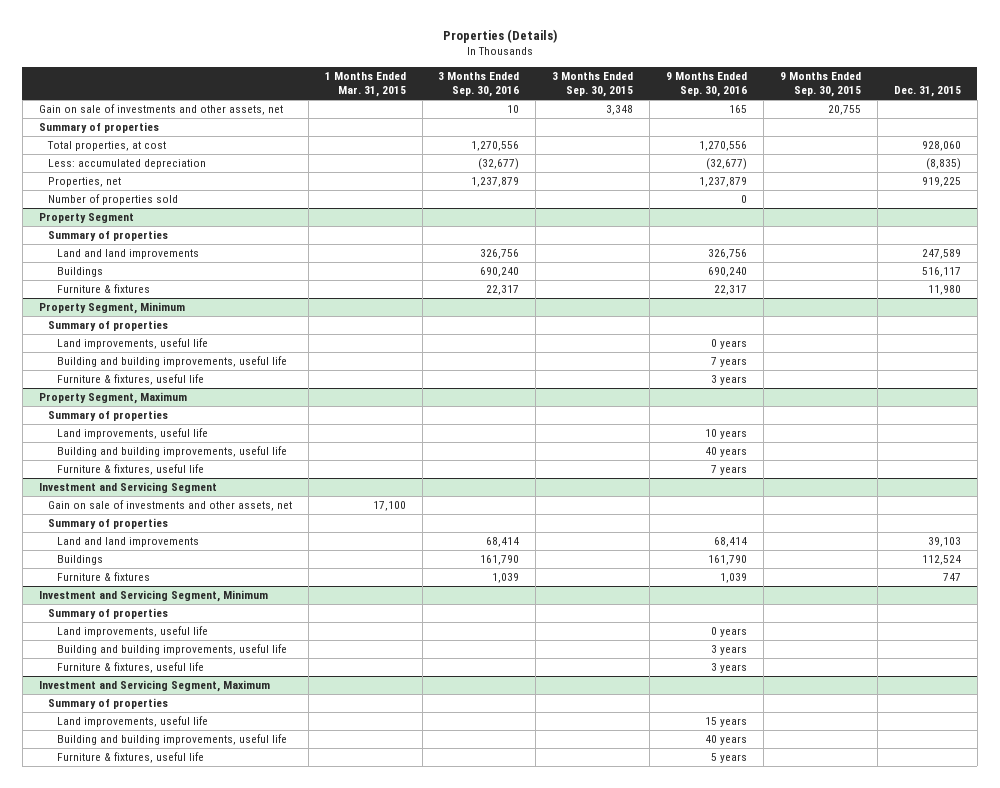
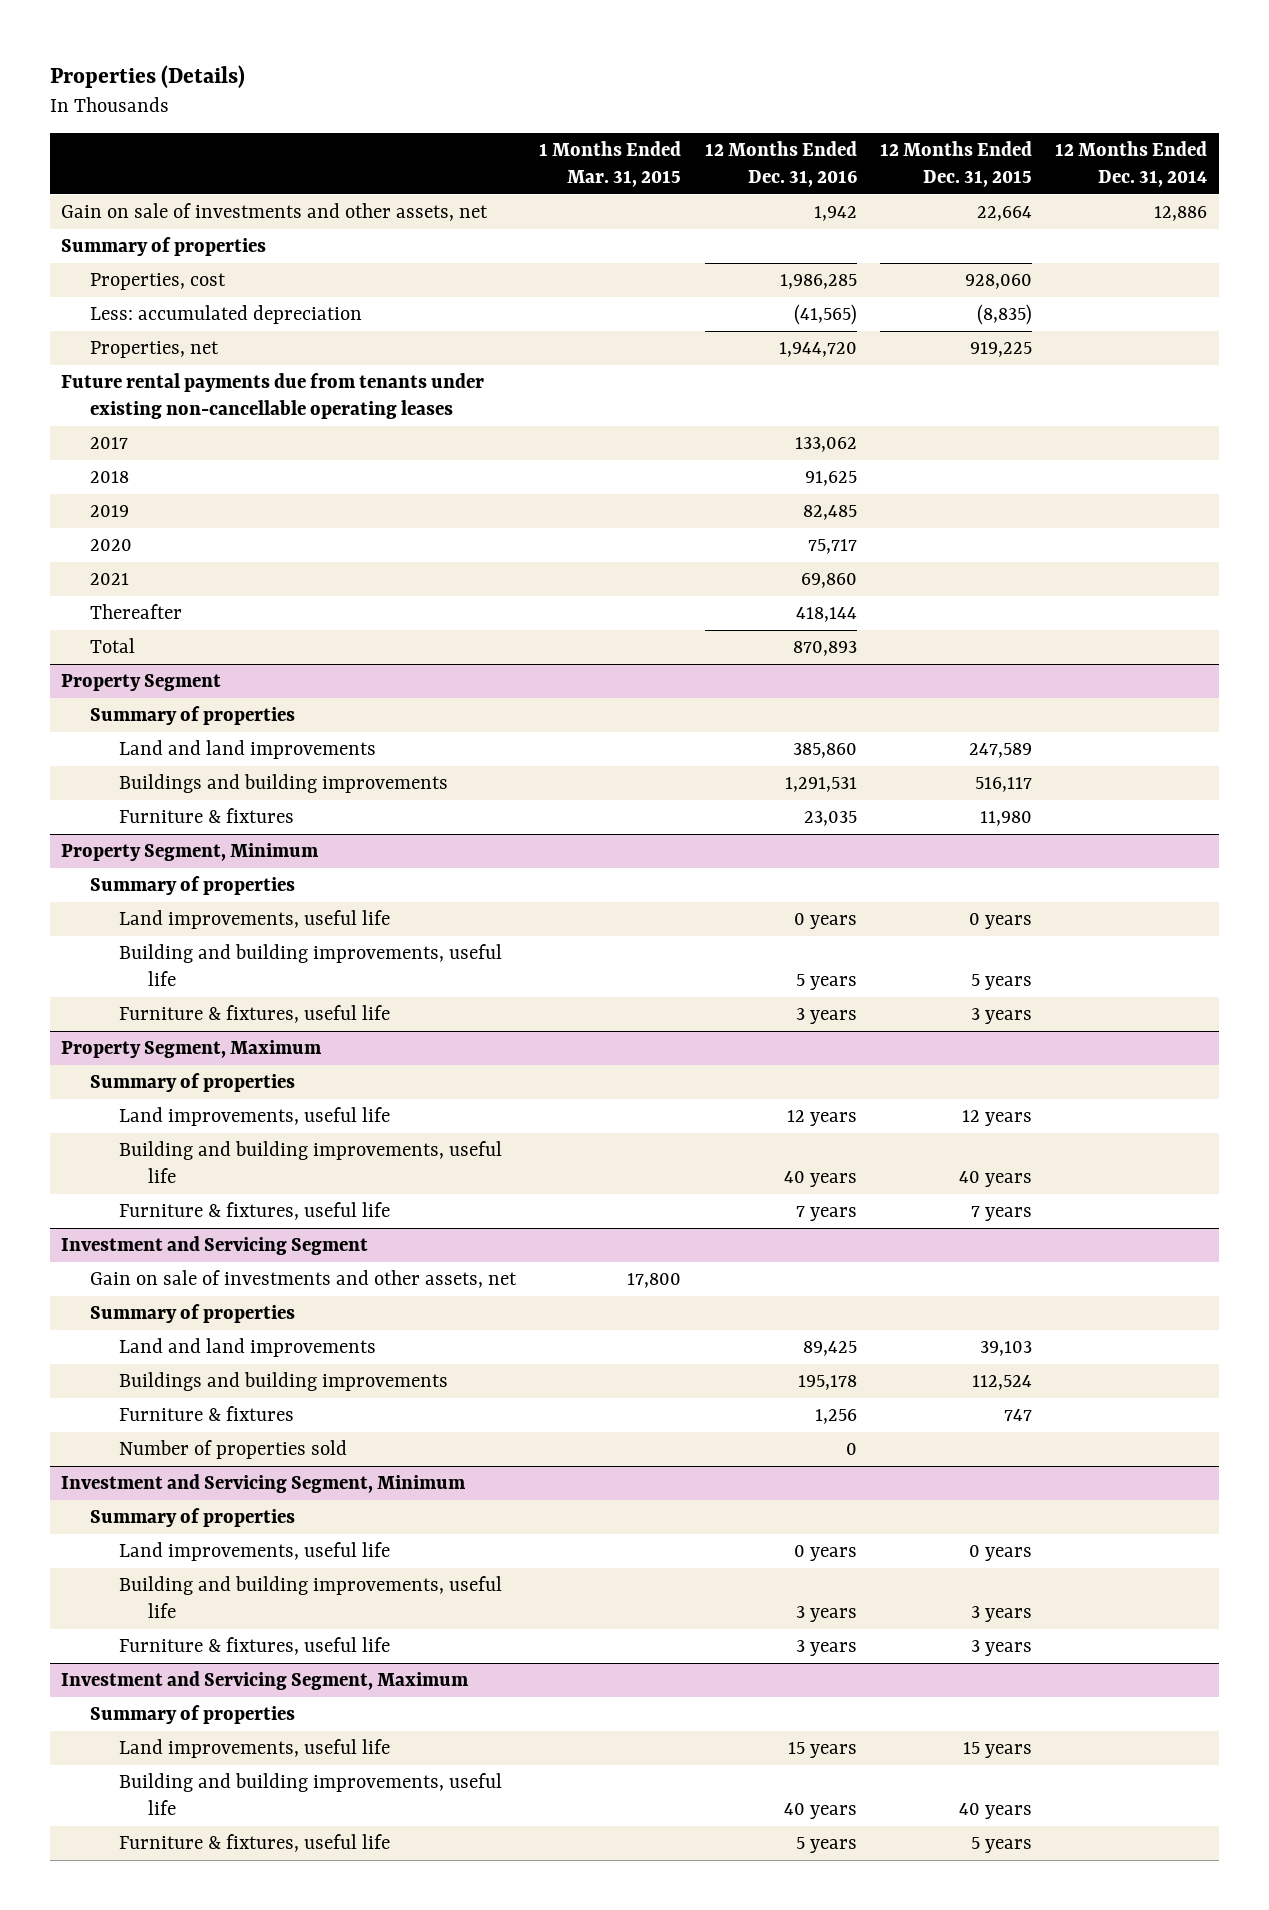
[438,71,520,98] 3 Months Ended Sep. 30, 2016 -> none
[552,71,634,98] 3 Months Ended Sep. 30, 2015 -> none
[666,71,748,98] 9 Months Ended Sep. 30, 2016 -> none
[780,71,862,98] 9 Months Ended Sep. 30, 2015 -> none
[893,86,961,98] Dec. 31, 2015 -> none
none -> [704,141,857,188] 12 Months Ended Dec. 31, 2016
none -> [880,141,1033,188] 12 Months Ended Dec. 31, 2015
none -> [1055,141,1208,188] 12 Months Ended Dec. 31, 2014
[46,141,166,152] Total properties, at cost -> [90,273,227,291] Properties, cost
[47,194,178,206] Number of properties sold -> none
none -> [61,373,485,420] Future rental payments due from tenants under existing non-cancellable operating leases
none -> [90,437,129,450] 2017
none -> [90,471,130,484] 2018
none -> [90,505,130,518] 2019
none -> [90,539,133,552] 2020
none -> [90,573,130,586] 2021
none -> [90,604,183,620] Thereafter
none -> [90,638,136,654] Total
[56,267,103,278] Buildings -> none
none -> [119,774,449,794] Buildings and building improvements
[372,501,406,512] 17,100 -> [627,1273,682,1289] 17,800
[56,555,103,566] Buildings -> none
none -> [119,1372,449,1392] Buildings and building improvements
none -> [119,1440,348,1460] Number of properties sold

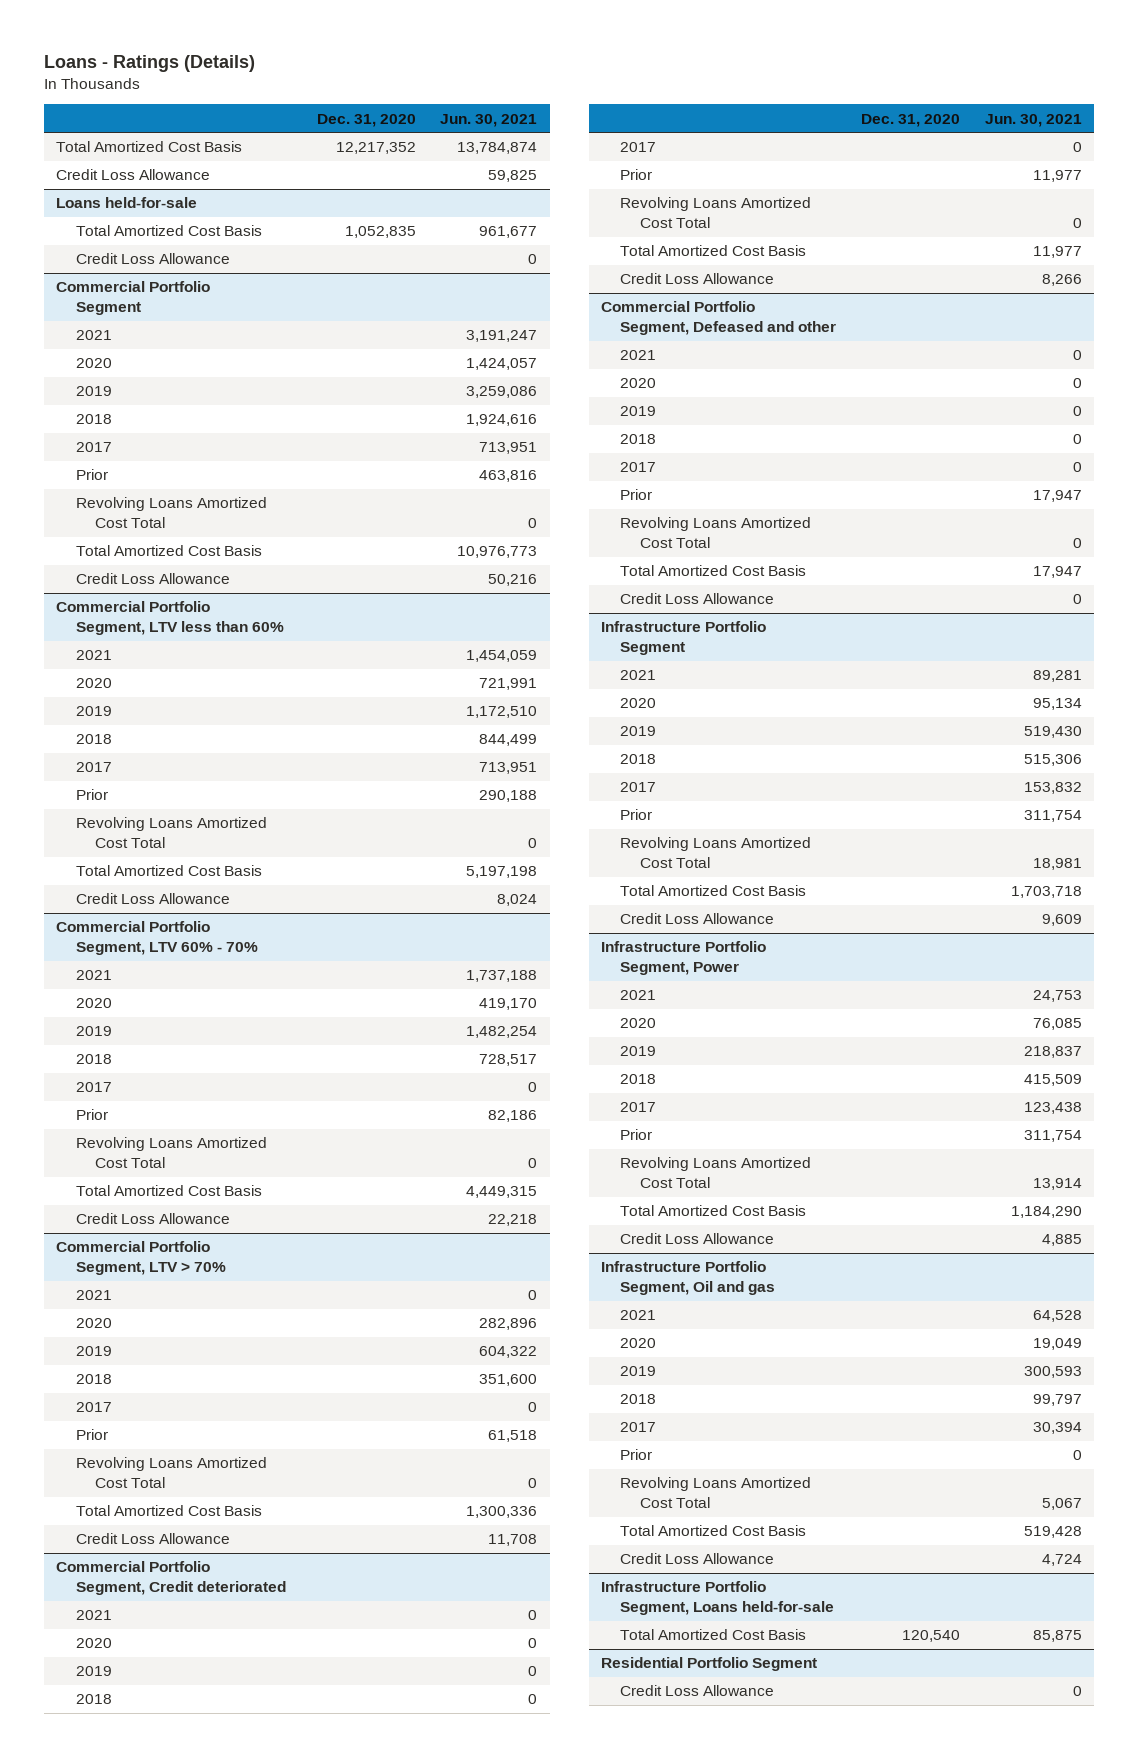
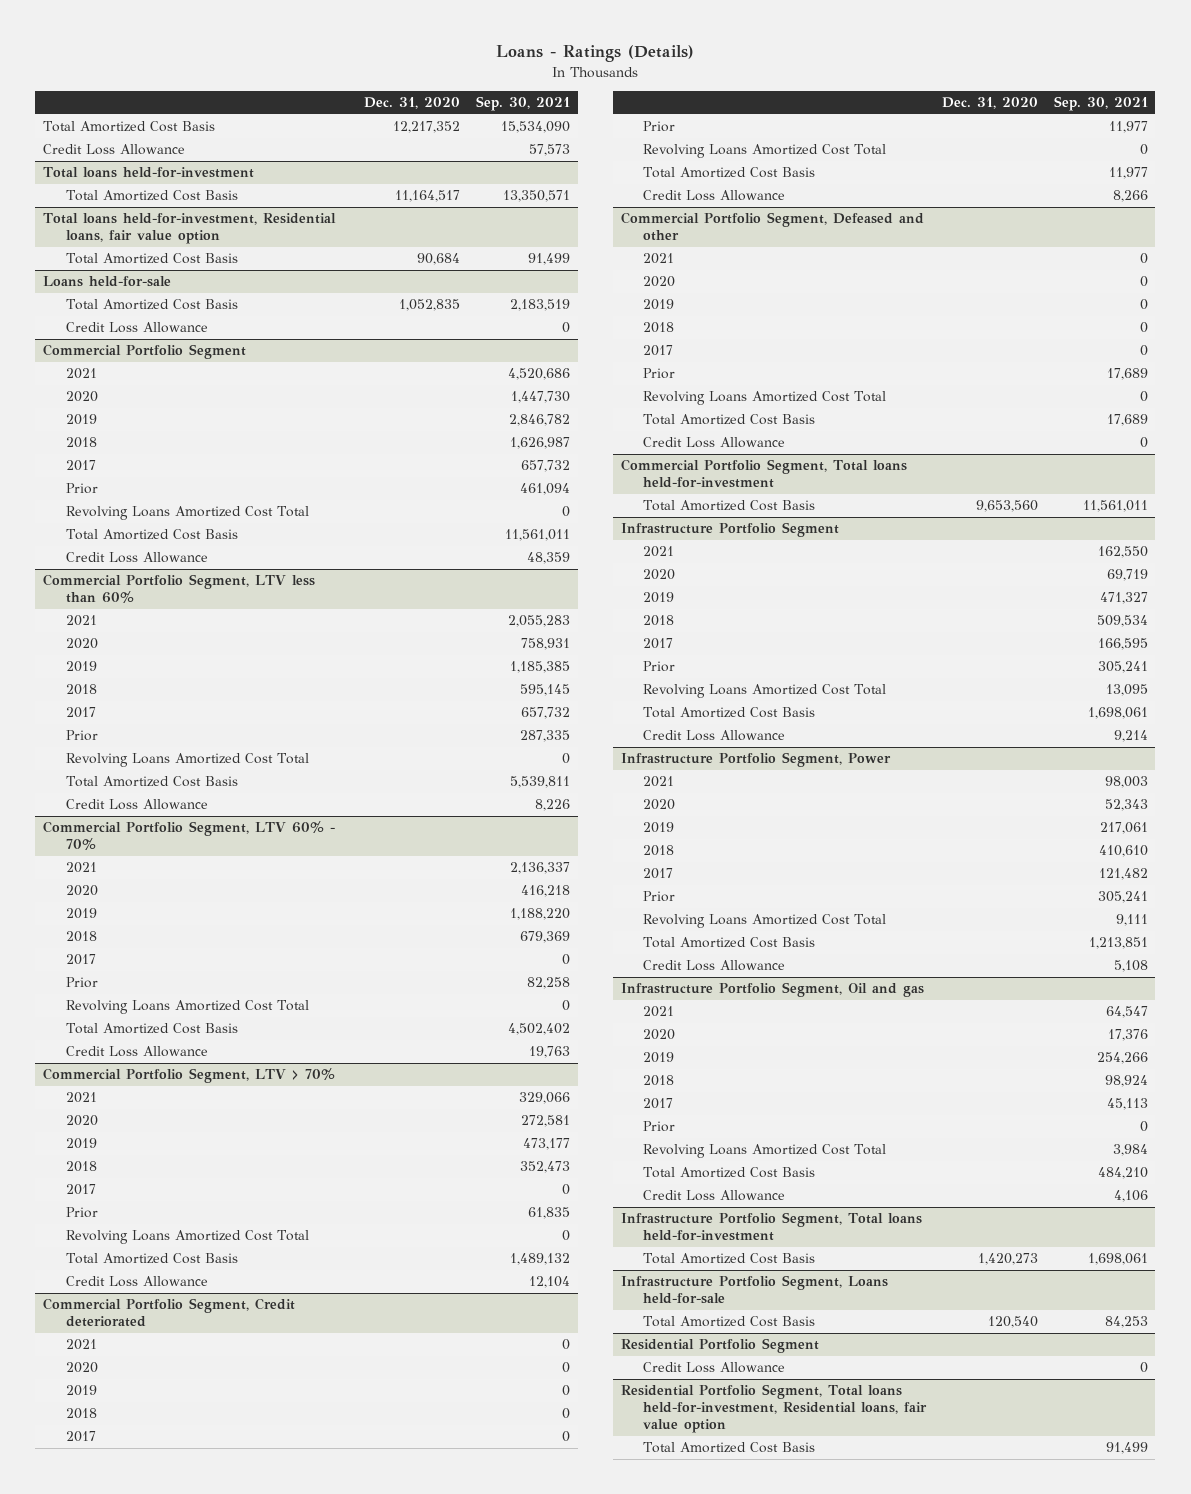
[440,113,538,127] Jun. 30, 2021 -> none
none -> [475,95,570,111] Sep. 30, 2021
none -> [43,167,255,179] Total loans held-for-investment
none -> [65,190,238,202] Total Amortized Cost Basis
none -> [43,213,337,245] Total loans held-for-investment, Residential loans, fair value option
none -> [65,253,238,265] Total Amortized Cost Basis
none -> [620,459,907,489] Commercial Portfolio Segment, Total loans held-for-investment
none -> [643,500,816,512] Total Amortized Cost Basis
none -> [620,1212,922,1242] Infrastructure Portfolio Segment, Total loans held-for-investment
none -> [643,1253,816,1265] Total Amortized Cost Basis
none -> [620,1384,928,1434] Residential Portfolio Segment, Total loans held-for-investment, Residential loans, fair value option
none -> [643,1442,816,1454] Total Amortized Cost Basis

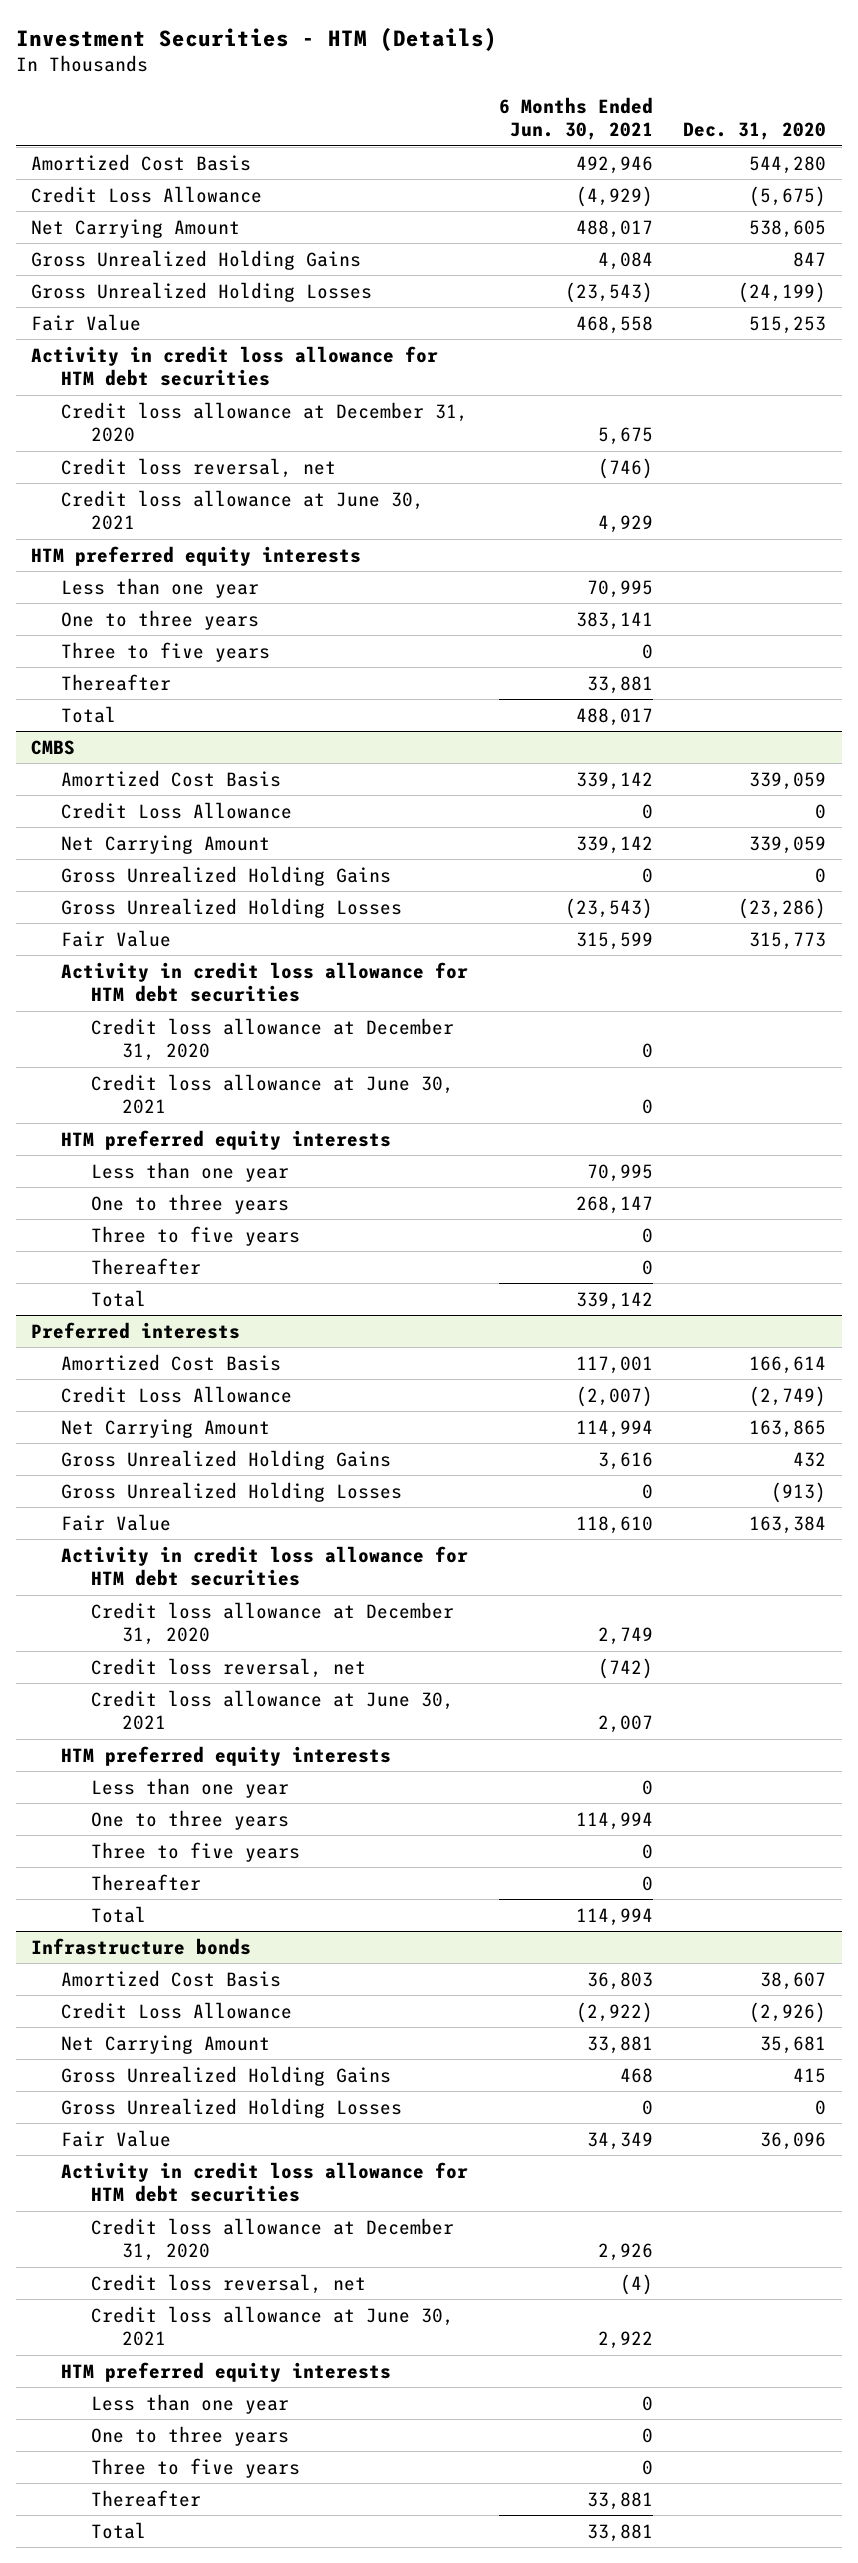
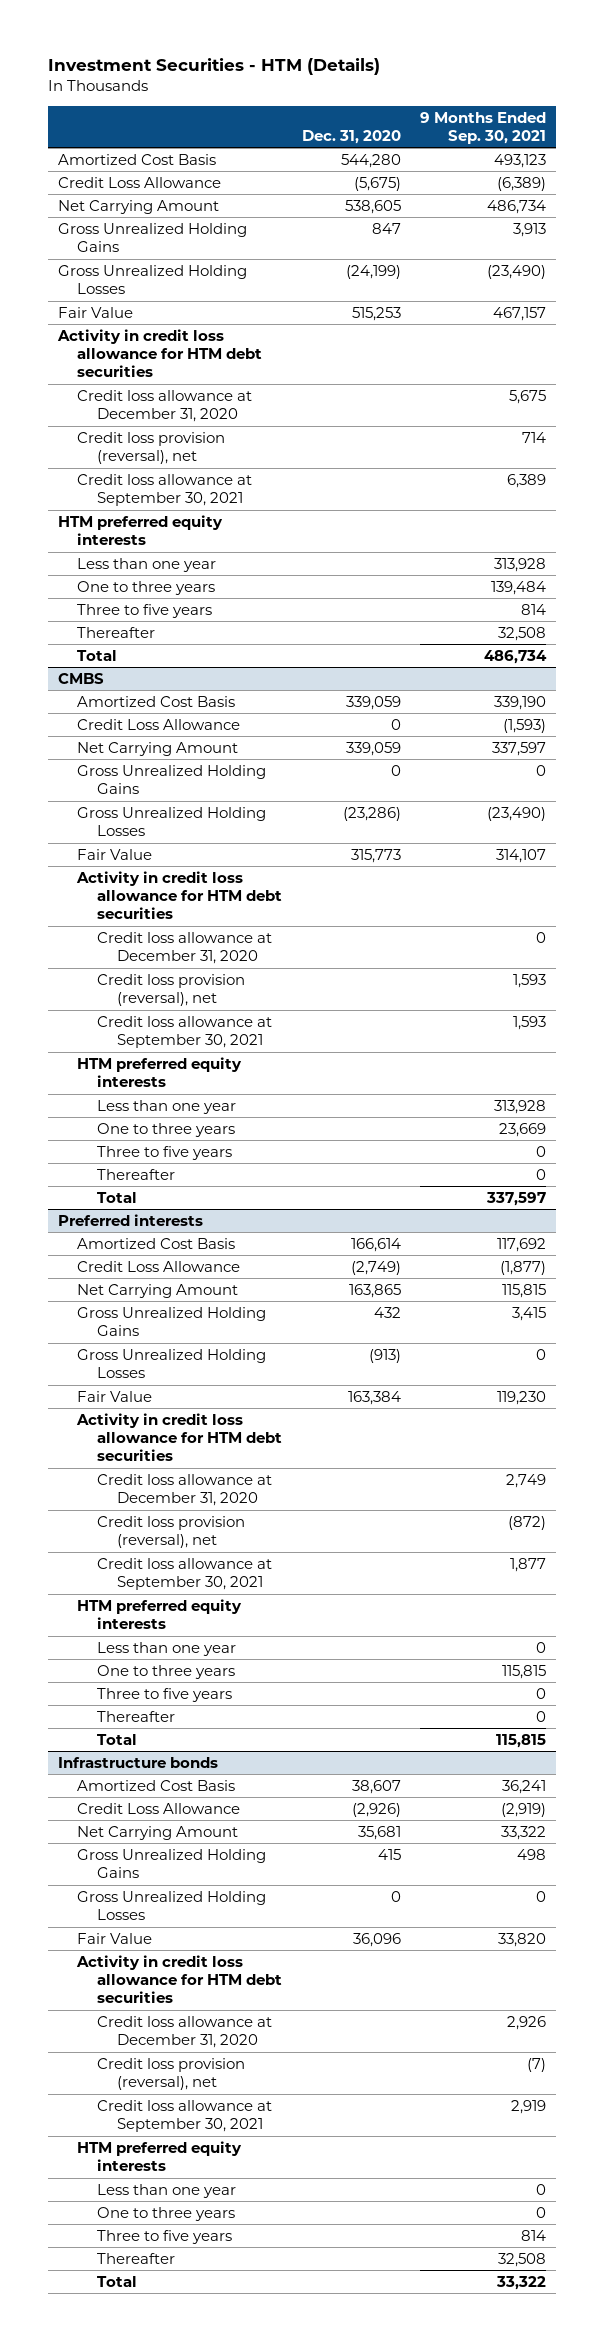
[498,97,653,141] 6 Months Ended Jun. 30, 2021 -> none
none -> [420,111,547,145] 9 Months Ended Sep. 30, 2021
[61,457,337,478] Credit loss reversal, net -> [77,431,226,465] Credit loss provision (reversal), net
[61,489,425,531] Credit loss allowance at June 30, 2021 -> [77,473,253,507] Credit loss allowance at September 30, 2021
none -> [97,973,246,1007] Credit loss provision (reversal), net
[91,1073,455,1115] Credit loss allowance at June 30, 2021 -> [97,1015,273,1049] Credit loss allowance at September 30, 2021
[91,1657,367,1678] Credit loss reversal, net -> [97,1515,246,1549] Credit loss provision (reversal), net
[91,1689,455,1731] Credit loss allowance at June 30, 2021 -> [97,1557,273,1591] Credit loss allowance at September 30, 2021
[91,2273,367,2294] Credit loss reversal, net -> [97,2057,246,2091] Credit loss provision (reversal), net
[91,2305,455,2347] Credit loss allowance at June 30, 2021 -> [97,2099,273,2133] Credit loss allowance at September 30, 2021

